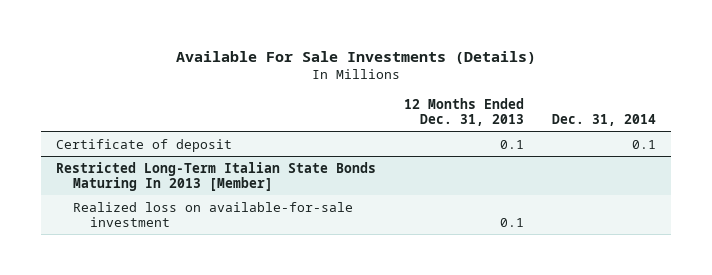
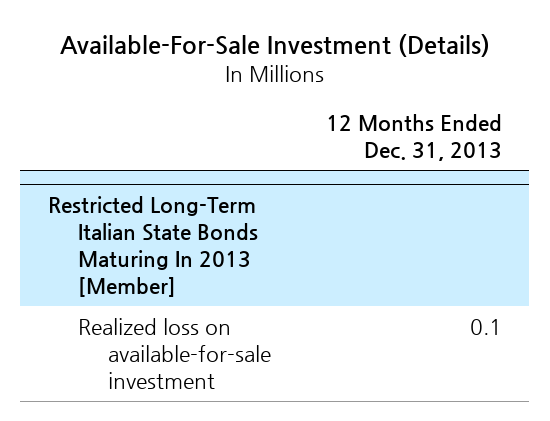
[176,50,537,64] Available For Sale Investments (Details) -> [59,33,490,57] Available-For-Sale Investment (Details)
[552,114,657,127] Dec. 31, 2014 -> none
[55,138,232,152] Certificate of deposit -> none

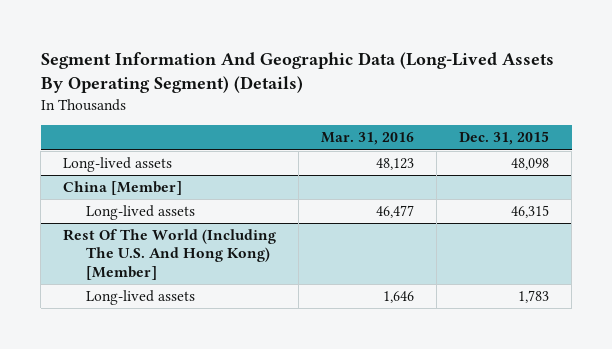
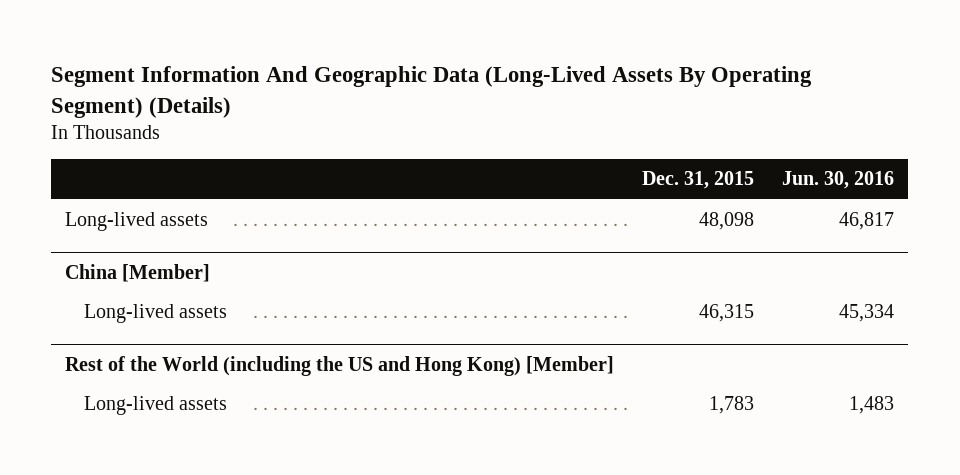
[321,132,415,146] Mar. 31, 2016 -> none
none -> [782,171,895,190] Jun. 30, 2016
[63,229,277,280] Rest Of The World (Including The U.S. And Hong Kong) [Member] -> [65,355,615,376] Rest of the World (including the US and Hong Kong) [Member]

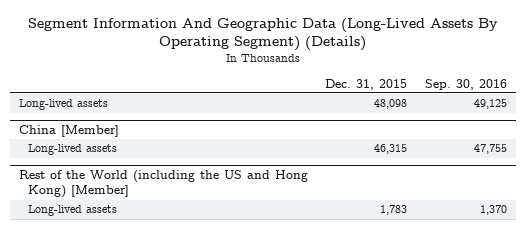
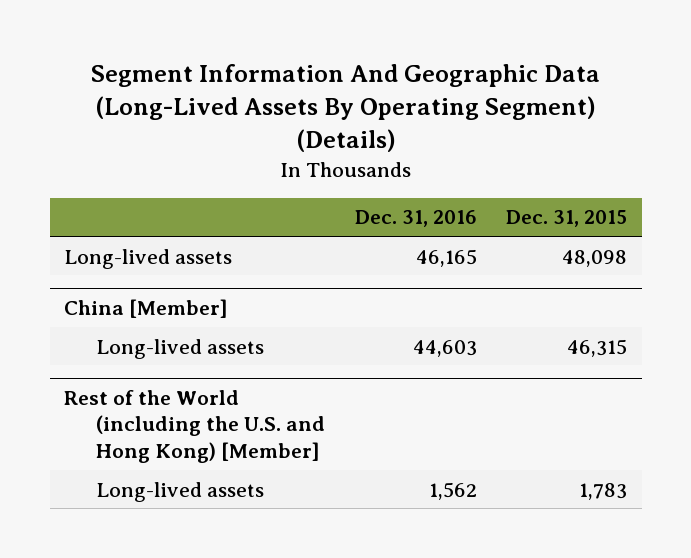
[425,78,508,90] Sep. 30, 2016 -> none
none -> [354,210,477,228] Dec. 31, 2016
[18,170,308,199] Rest of the World (including the US and Hong Kong) [Member] -> [64,389,326,463] Rest of the World (including the U.S. and Hong Kong) [Member]

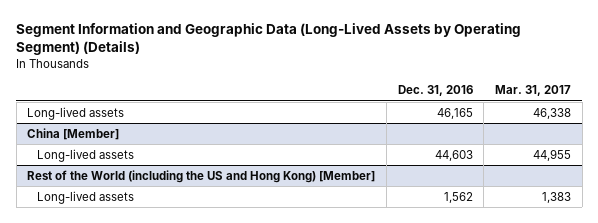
[90,64,600,153] Segment Information And Geographic Data (Long-Lived Assets By Operating Segment) (Details) -> [16,23,522,56] Segment Information and Geographic Data (Long-Lived Assets by Operating Segment) (Details)
[505,210,627,228] Dec. 31, 2015 -> none
none -> [494,85,571,97] Mar. 31, 2017
[64,389,326,463] Rest of the World (including the U.S. and Hong Kong) [Member] -> [27,169,376,183] Rest of the World (including the US and Hong Kong) [Member]

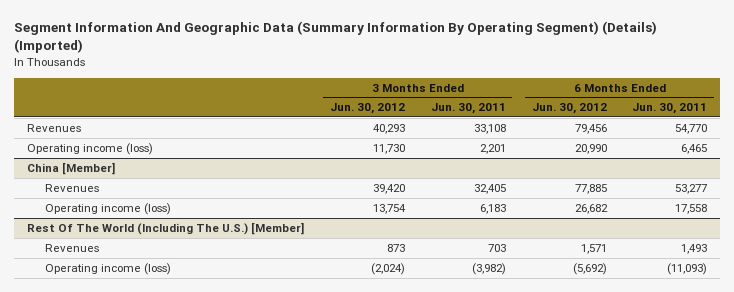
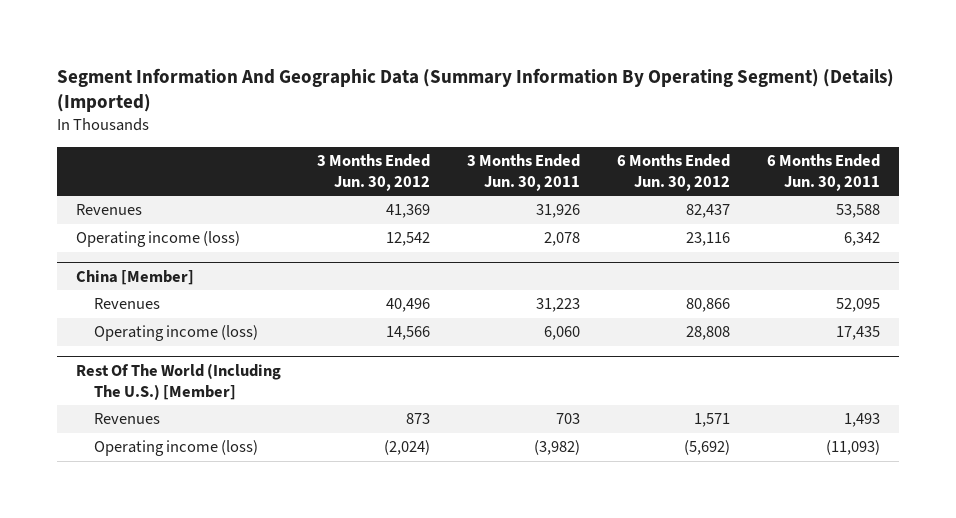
[372,123,405,134] 40,293 -> [386,204,431,219] 41,369
[473,123,506,134] 33,108 -> [536,204,581,219] 31,926
[574,123,607,134] 79,456 -> [686,204,731,219] 82,437
[675,123,708,134] 54,770 -> [836,204,881,219] 53,588
[372,143,405,154] 11,730 -> [386,232,431,247] 12,542
[479,143,506,154] 2,201 -> [544,232,581,247] 2,078
[574,143,607,154] 20,990 -> [686,232,731,247] 23,116
[681,143,708,154] 6,465 -> [844,232,881,247] 6,342
[372,183,405,194] 39,420 -> [386,298,431,313] 40,496
[473,183,506,194] 32,405 -> [536,298,581,313] 31,223
[574,183,607,194] 77,885 -> [686,298,731,313] 80,866
[675,183,708,194] 53,277 -> [836,298,881,313] 52,095
[372,203,406,214] 13,754 -> [386,326,431,341] 14,566
[479,203,506,214] 6,183 -> [544,326,581,341] 6,060
[574,203,608,214] 26,682 -> [686,326,731,341] 28,808
[675,203,708,214] 17,558 -> [836,326,881,341] 17,435

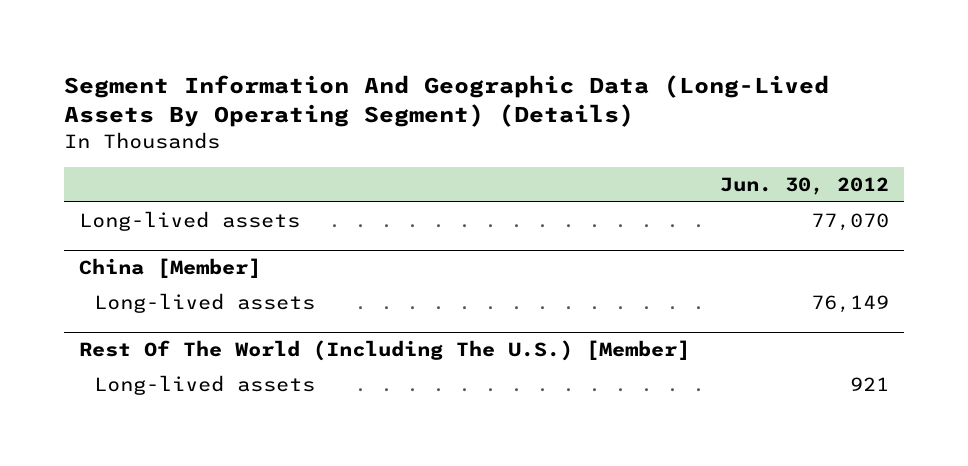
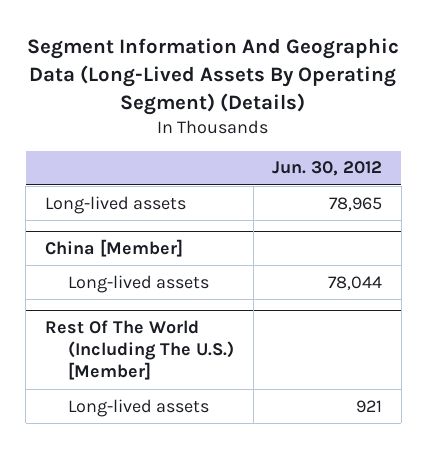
[811,213,890,232] 77,070 -> [329,196,383,211] 78,965
[811,295,890,314] 76,149 -> [328,275,383,290] 78,044

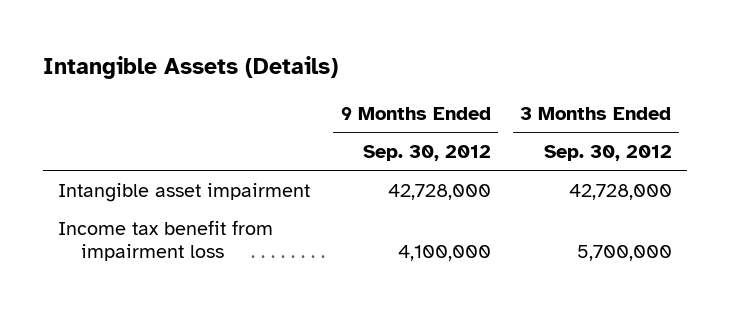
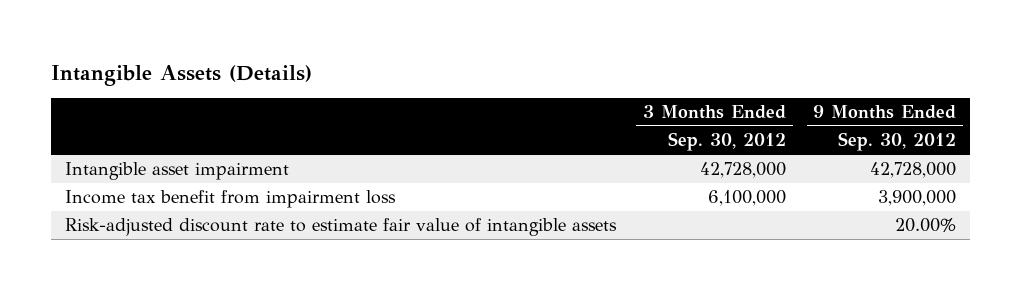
[397,245,491,262] 4,100,000 -> [878,190,957,207] 3,900,000
[576,245,672,262] 5,700,000 -> [708,190,787,207] 6,100,000
none -> [64,218,617,237] Risk-adjusted discount rate to estimate fair value of intangible assets

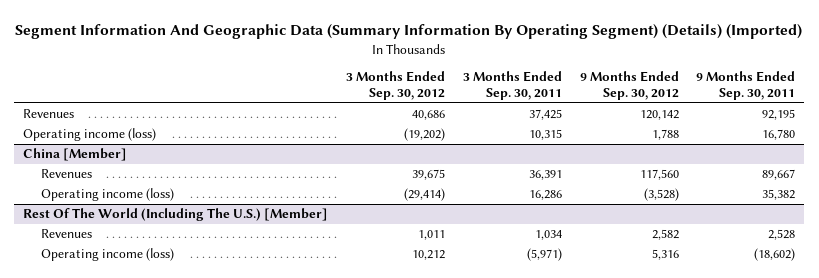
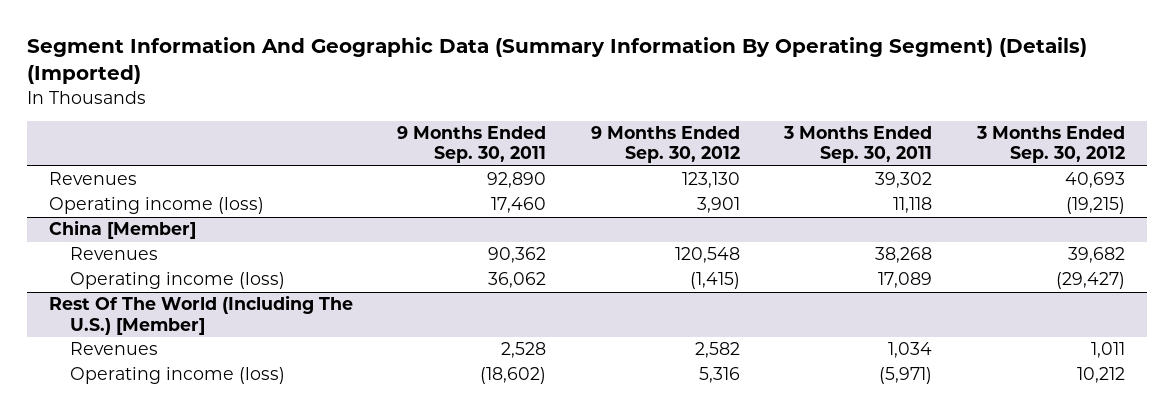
[411,110,445,121] 40,686 -> [1064,172,1125,189] 40,693
[528,109,562,121] 37,425 -> [875,172,933,189] 39,302
[639,110,679,121] 120,142 -> [681,172,740,189] 123,130
[762,109,796,121] 92,195 -> [487,172,547,189] 92,890
[403,128,445,142] (19,202) -> [1065,197,1125,215] (19,215)
[528,129,562,141] 10,315 -> [893,197,933,214] 11,118
[651,129,679,141] 1,788 -> [696,197,740,214] 3,901
[762,129,796,141] 16,780 -> [491,197,547,214] 17,460
[411,169,445,181] 39,675 -> [1067,247,1125,264] 39,682
[528,170,562,181] 36,391 -> [875,247,933,264] 38,268
[639,169,679,181] 117,560 -> [674,247,740,264] 120,548
[762,169,796,181] 89,667 -> [488,247,547,264] 90,362
[403,188,445,202] (29,414) -> [1055,272,1125,290] (29,427)
[528,190,562,201] 16,286 -> [878,272,933,289] 17,089
[643,188,679,202] (3,528) -> [689,272,740,290] (1,415)
[762,189,796,201] 35,382 -> [488,272,547,289] 36,062

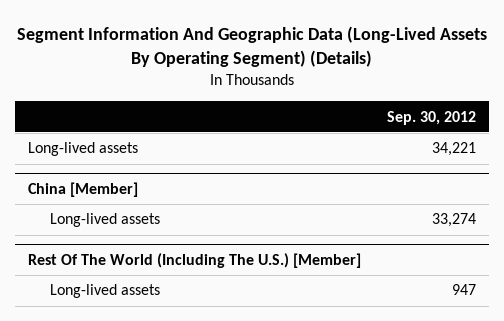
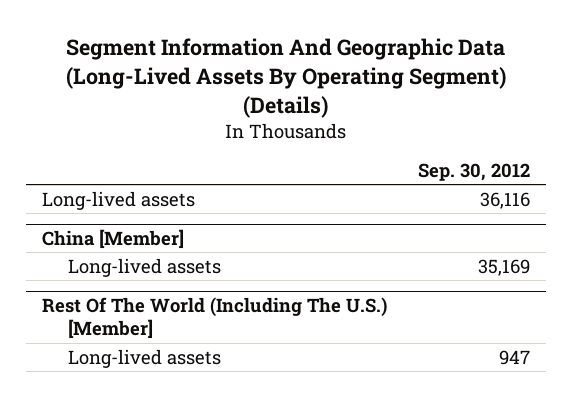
[432,142,477,157] 34,221 -> [480,191,531,209] 36,116
[432,213,477,228] 33,274 -> [478,258,531,276] 35,169

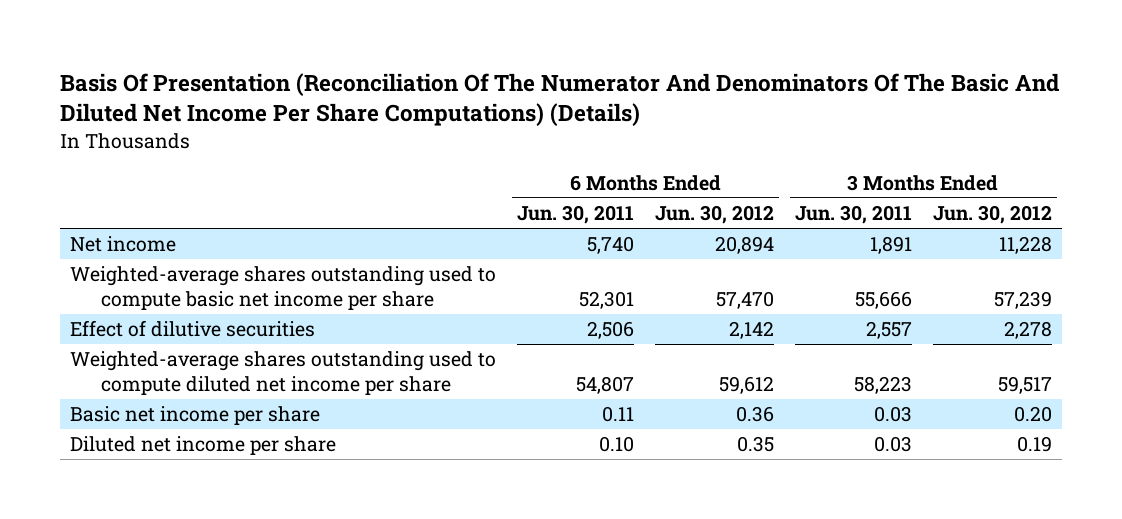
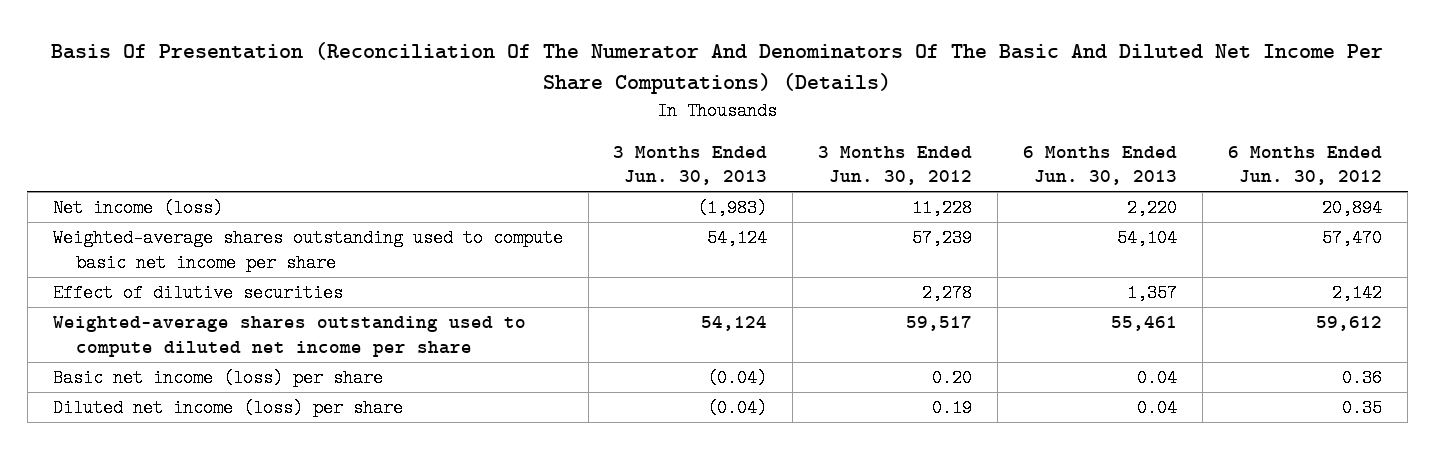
[517,205,635,225] Jun. 30, 2011 -> none
[794,205,912,225] Jun. 30, 2011 -> none
none -> [613,145,768,185] 3 Months Ended Jun. 30, 2013
none -> [1023,145,1178,185] 6 Months Ended Jun. 30, 2013
[70,236,177,253] Net income -> [52,199,223,218] Net income (loss)
[70,406,321,426] Basic net income per share -> [52,369,383,388] Basic net income (loss) per share
[70,436,337,456] Diluted net income per share -> [52,399,403,418] Diluted net income (loss) per share

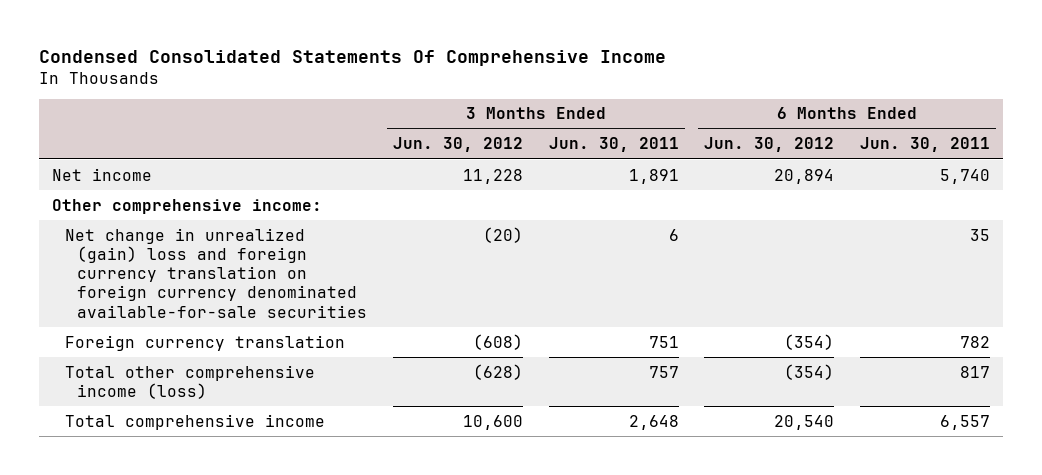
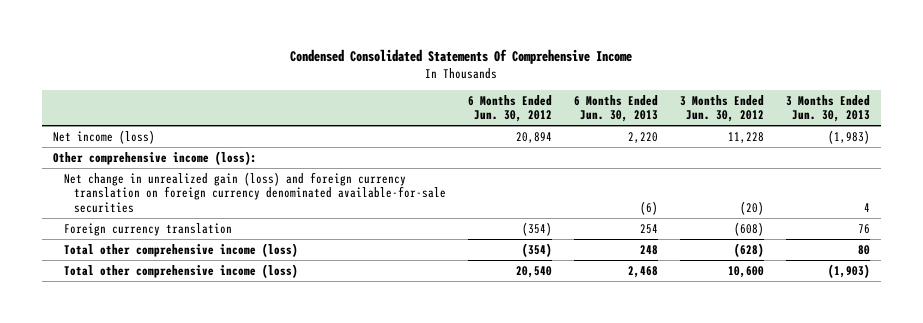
[548,137,679,153] Jun. 30, 2011 -> none
[859,137,990,153] Jun. 30, 2011 -> none
none -> [574,94,659,123] 6 Months Ended Jun. 30, 2013
none -> [785,94,870,123] 3 Months Ended Jun. 30, 2013
[51,167,152,181] Net income -> [52,129,155,144] Net income (loss)
[51,198,322,214] Other comprehensive income: -> [52,150,257,165] Other comprehensive income (loss):
[64,227,368,318] Net change in unrealized (gain) loss and foreign currency translation on foreign currency denominated available-for-sale securities -> [63,171,447,213] Net change in unrealized gain (loss) and foreign currency translation on foreign currency denominated available-for-sale securities
[64,413,325,430] Total comprehensive income -> [63,263,298,278] Total other comprehensive income (loss)

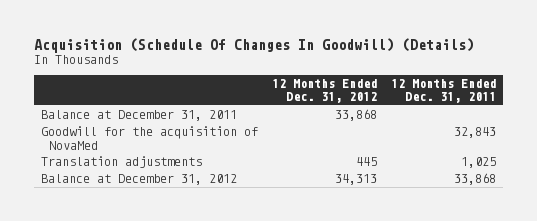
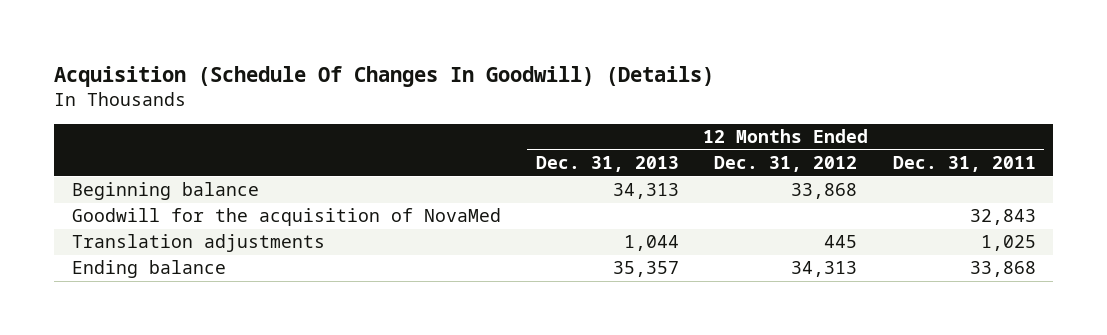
none -> [535,156,679,173] Dec. 31, 2013
[40,110,237,122] Balance at December 31, 2011 -> [71,182,259,201] Beginning balance
[40,174,237,186] Balance at December 31, 2012 -> [71,260,226,279] Ending balance

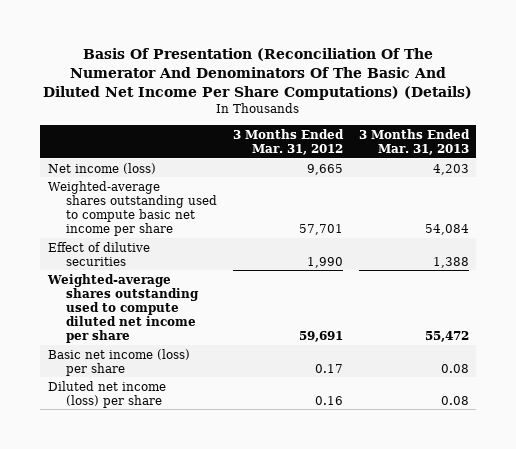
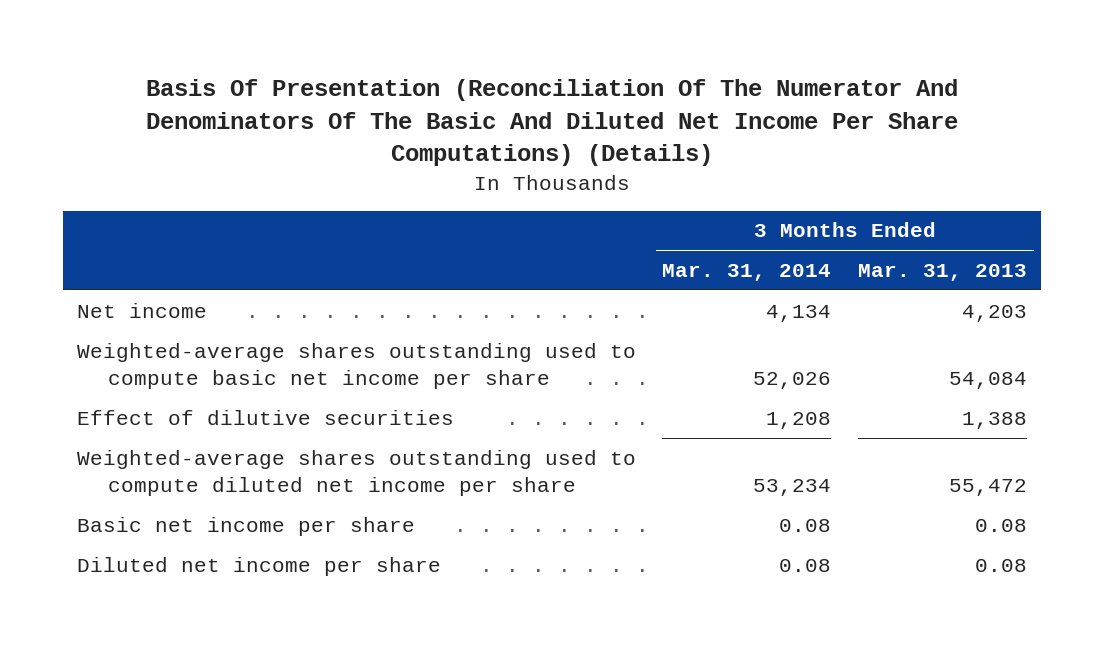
[232,129,344,156] 3 Months Ended Mar. 31, 2012 -> none
none -> [662,263,832,281] Mar. 31, 2014
[47,162,156,174] Net income (loss) -> [76,302,207,318] Net income
[47,348,190,376] Basic net income (loss) per share -> [76,516,415,536] Basic net income per share
[47,380,166,408] Diluted net income (loss) per share -> [76,556,441,576] Diluted net income per share

